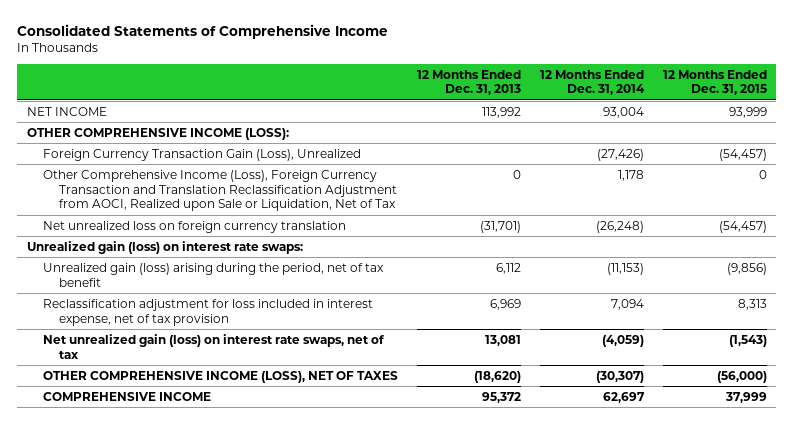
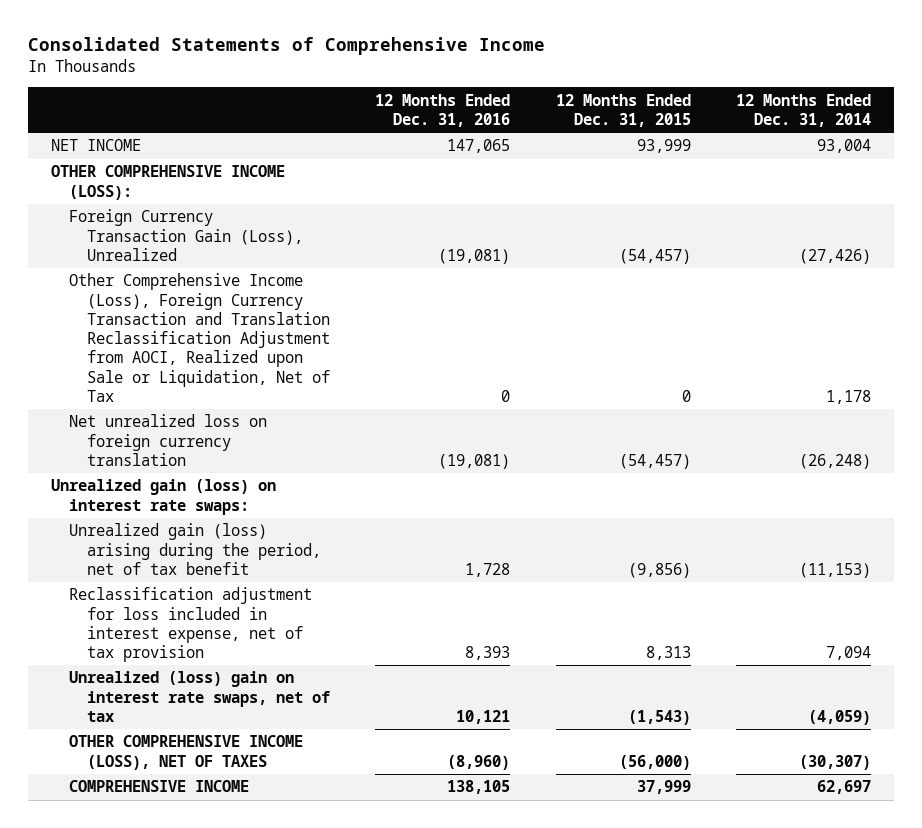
[416,69,521,96] 12 Months Ended Dec. 31, 2013 -> none
none -> [375,93,511,127] 12 Months Ended Dec. 31, 2016
[42,333,384,359] Net unrealized gain (loss) on interest rate swaps, net of tax -> [68,671,330,722] Unrealized (loss) gain on interest rate swaps, net of tax

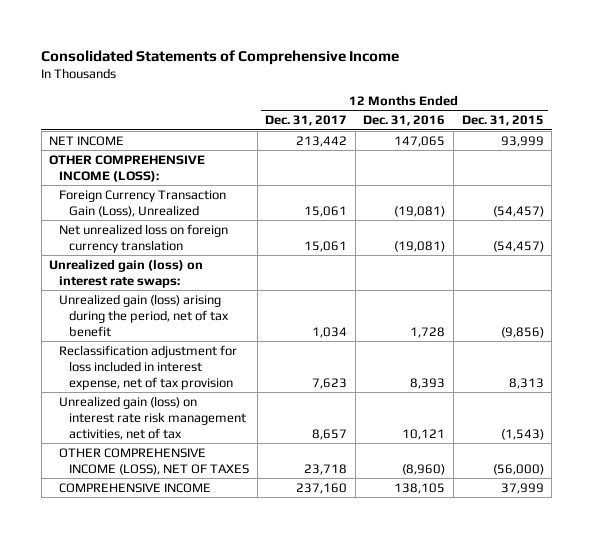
[736,93,872,127] 12 Months Ended Dec. 31, 2014 -> none
none -> [265,115,348,127] Dec. 31, 2017
[68,273,330,402] Other Comprehensive Income (Loss), Foreign Currency Transaction and Translation Reclassification Adjustment from AOCI, Realized upon Sale or Liquidation, Net of Tax -> none
[68,671,330,722] Unrealized (loss) gain on interest rate swaps, net of tax -> [59,395,247,440] Unrealized gain (loss) on interest rate risk management activities, net of tax

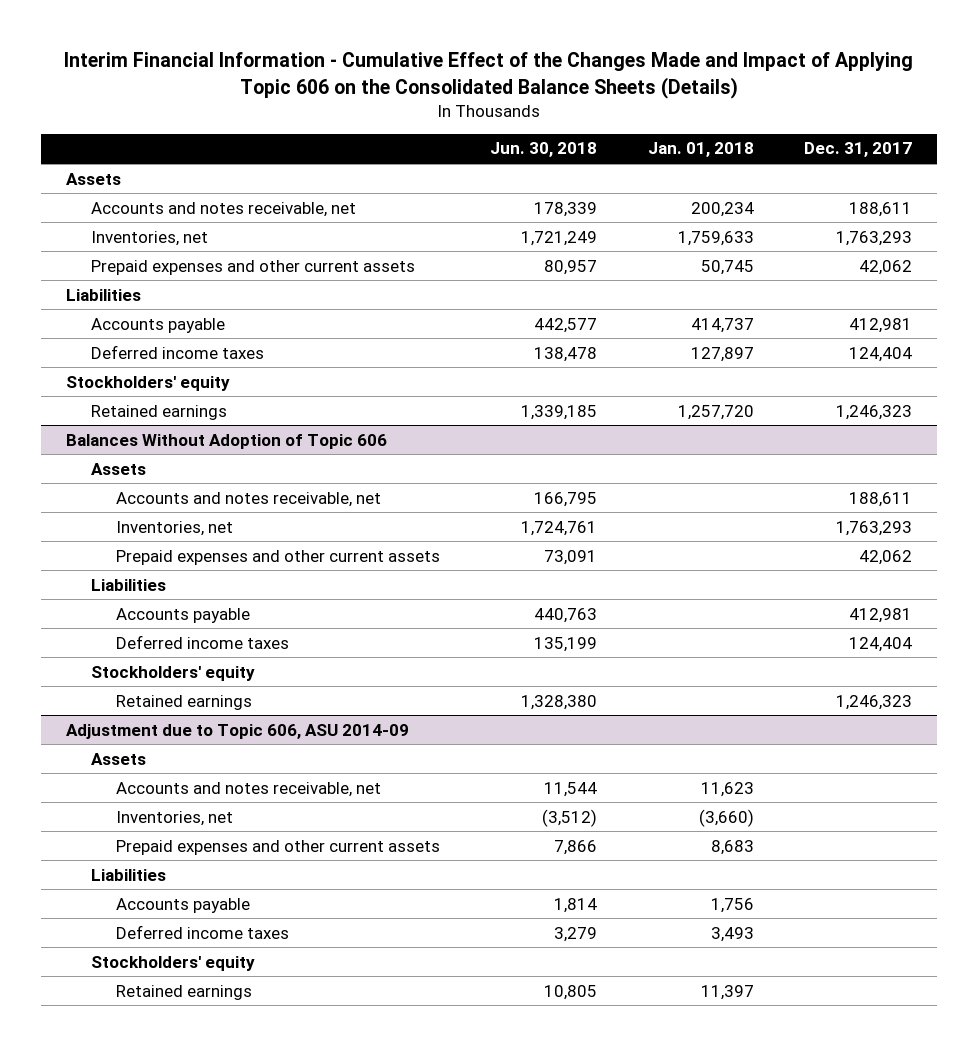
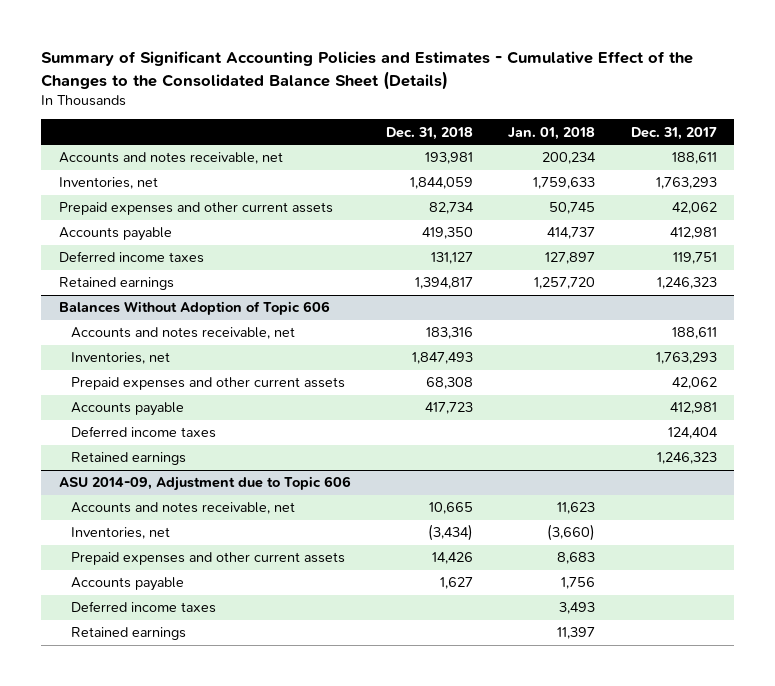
[63,52,913,99] Interim Financial Information - Cumulative Effect of the Changes Made and Impact of Applying Topic 606 on the Consolidated Balance Sheets (Details) -> [41,51,694,90] Summary of Significant Accounting Policies and Estimates - Cumulative Effect of the Changes to the Consolidated Balance Sheet (Details)
[490,142,598,158] Jun. 30, 2018 -> none
none -> [386,126,474,140] Dec. 31, 2018
[65,172,121,185] Assets -> none
[65,288,141,301] Liabilities -> none
[65,375,230,391] Stockholders' equity -> none
[848,346,912,362] 124,404 -> [672,252,717,265] 119,751
[90,462,146,475] Assets -> none
[90,578,166,591] Liabilities -> none
[90,665,255,681] Stockholders' equity -> none
[90,752,146,765] Assets -> none
[65,723,409,739] Adjustment due to Topic 606, ASU 2014-09 -> [58,476,351,492] ASU 2014-09, Adjustment due to Topic 606
[90,868,166,881] Liabilities -> none
[90,955,255,971] Stockholders' equity -> none

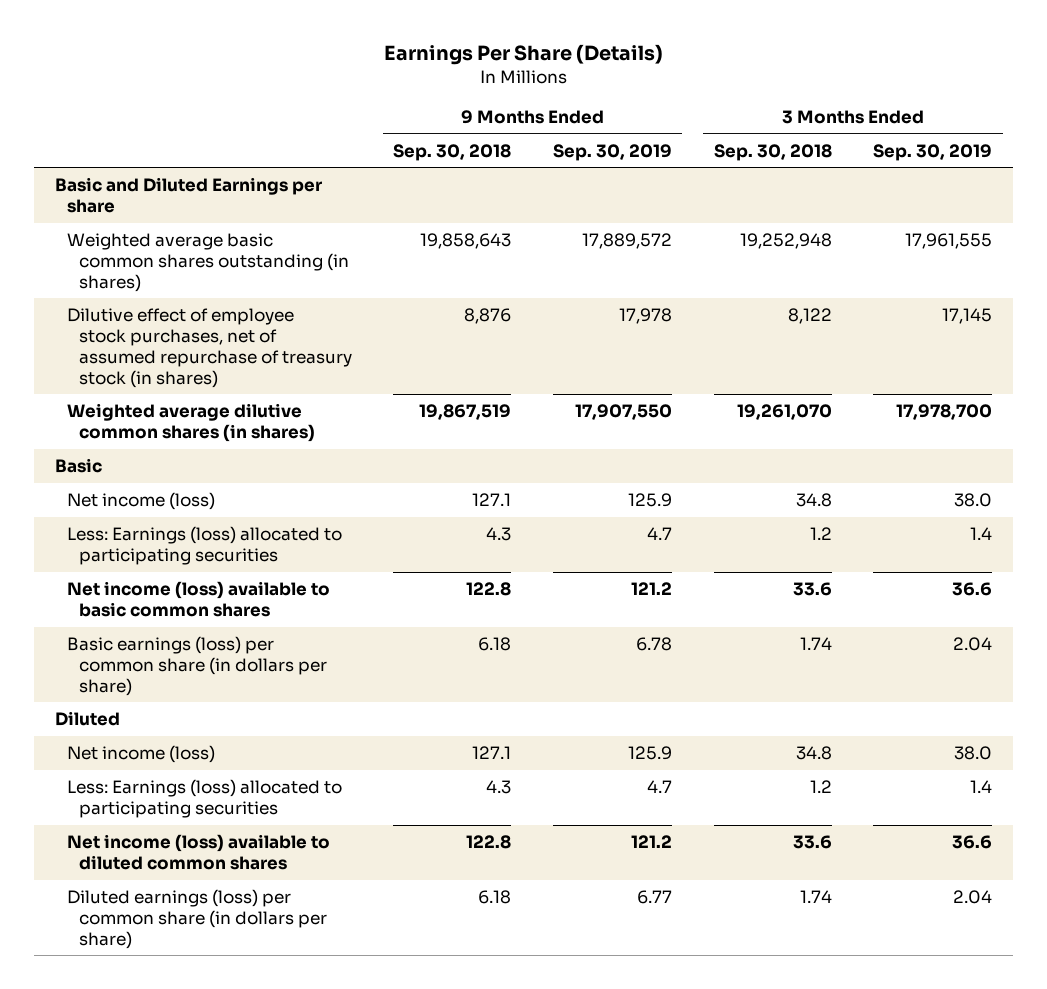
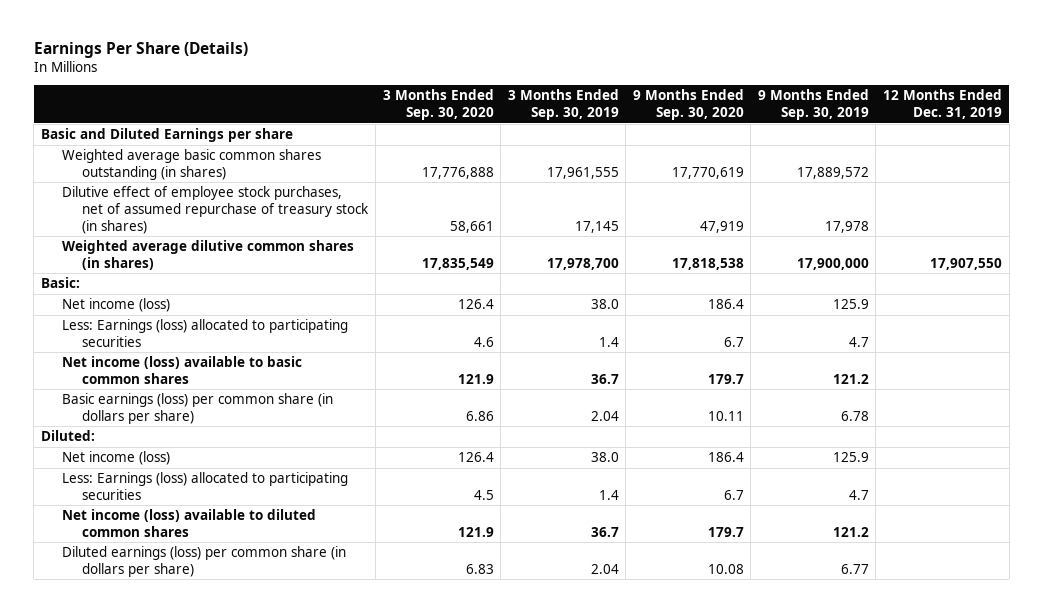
[393,143,512,161] Sep. 30, 2018 -> none
[713,143,832,161] Sep. 30, 2018 -> none
none -> [382,89,494,121] 3 Months Ended Sep. 30, 2020
none -> [632,89,744,121] 9 Months Ended Sep. 30, 2020
none -> [882,89,1002,120] 12 Months Ended Dec. 31, 2019
[575,403,673,420] 17,907,550 -> [796,257,869,270] 17,900,000
[54,457,102,473] Basic -> [40,277,80,289] Basic:
[952,581,993,596] 36.6 -> [590,373,619,384] 36.7
[54,710,120,726] Diluted -> [40,430,95,442] Diluted:
[952,834,993,849] 36.6 -> [590,526,619,537] 36.7

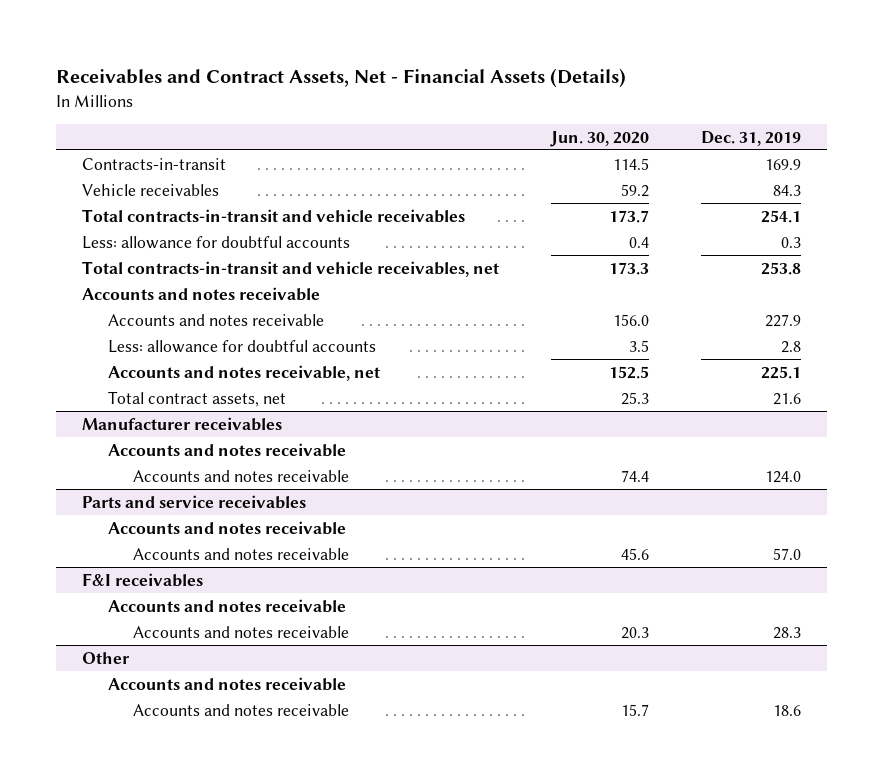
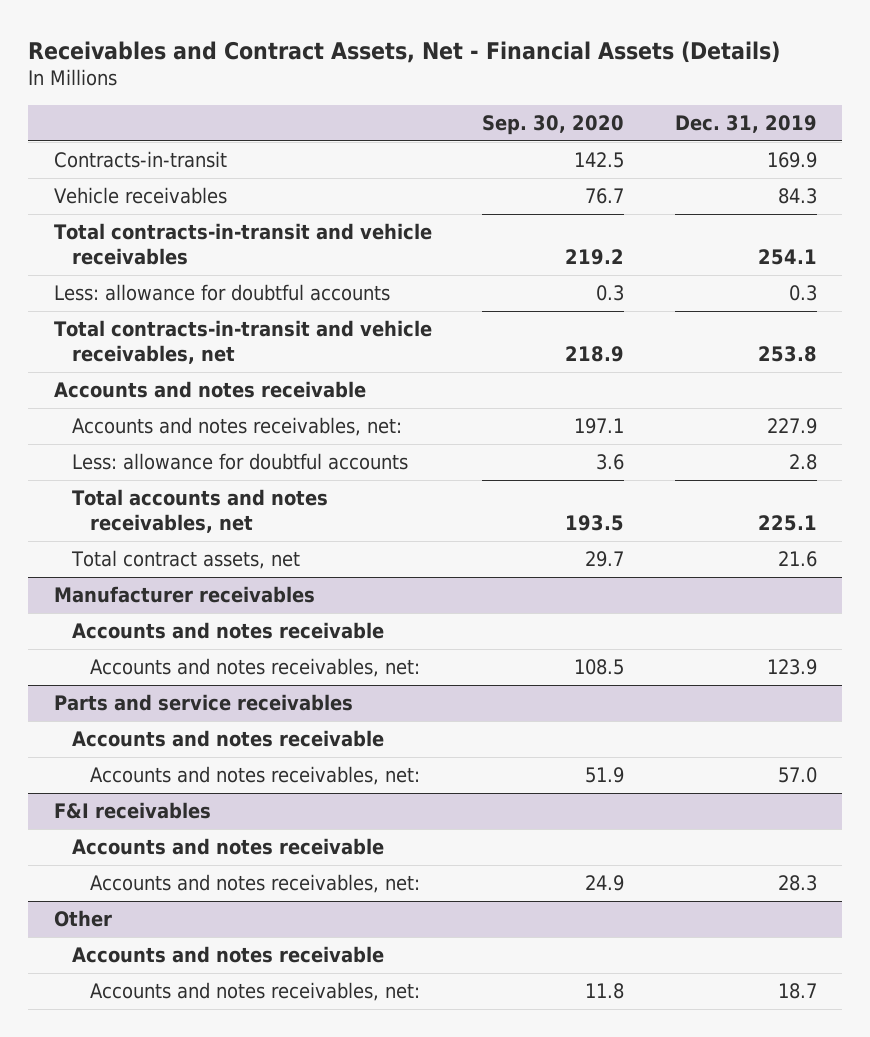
[549,130,649,147] Jun. 30, 2020 -> none
none -> [482,114,625,135] Sep. 30, 2020
[107,313,324,326] Accounts and notes receivable -> [72,416,403,436] Accounts and notes receivables, net:
[107,364,380,381] Accounts and notes receivable, net -> [72,488,329,533] Total accounts and notes receivables, net
[133,469,350,482] Accounts and notes receivable -> [90,657,421,677] Accounts and notes receivables, net:
[765,470,802,483] 124.0 -> [766,658,817,675] 123.9
[133,547,350,560] Accounts and notes receivable -> [90,765,421,785] Accounts and notes receivables, net:
[133,625,350,638] Accounts and notes receivable -> [90,873,421,893] Accounts and notes receivables, net:
[133,703,350,716] Accounts and notes receivable -> [90,981,421,1001] Accounts and notes receivables, net:
[773,704,802,716] 18.6 -> [777,982,817,999] 18.7

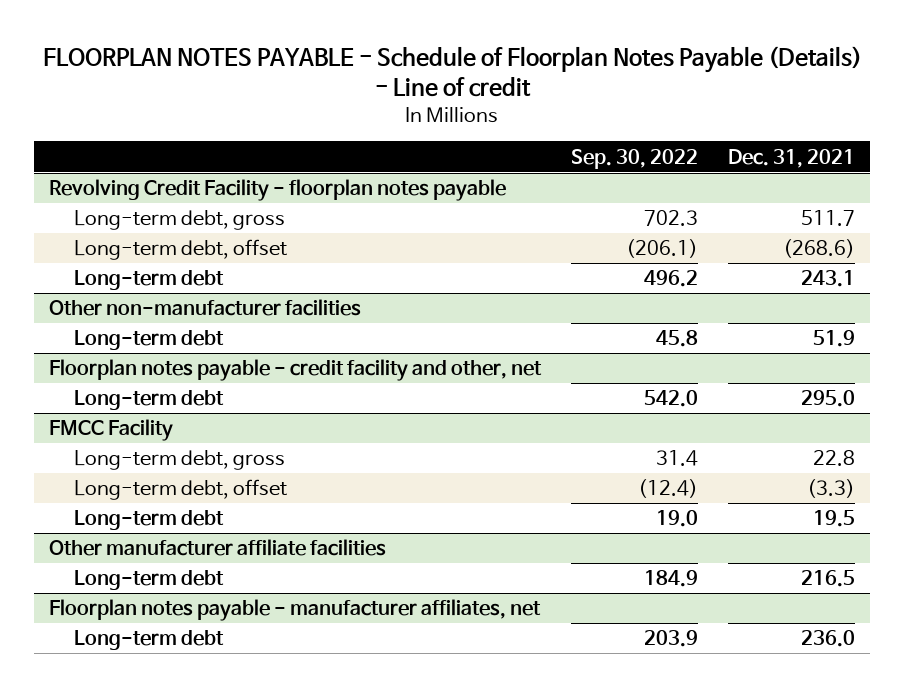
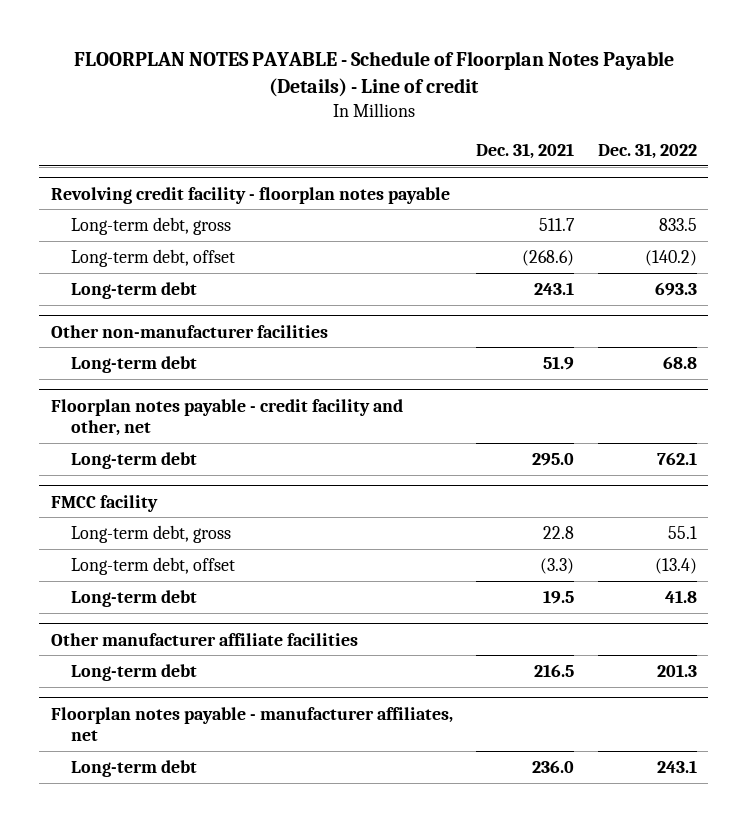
[571,148,699,169] Sep. 30, 2022 -> none
none -> [597,142,697,159] Dec. 31, 2022
[49,179,507,202] Revolving Credit Facility - floorplan notes payable -> [50,186,450,204] Revolving credit facility - floorplan notes payable
[49,419,174,442] FMCC Facility -> [50,494,158,512] FMCC facility

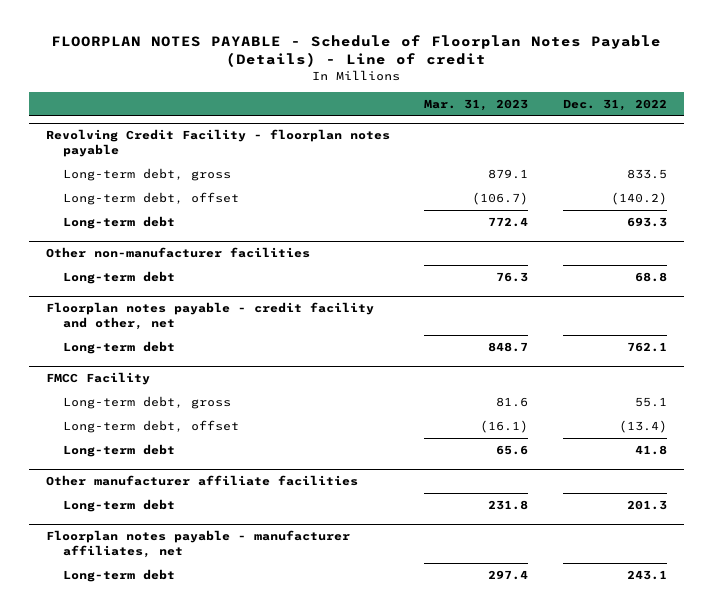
[476,142,575,159] Dec. 31, 2021 -> none
none -> [424,98,529,111] Mar. 31, 2023
[50,186,450,204] Revolving credit facility - floorplan notes payable -> [45,129,390,157] Revolving Credit Facility - floorplan notes payable
[50,494,158,512] FMCC facility -> [45,372,150,386] FMCC Facility

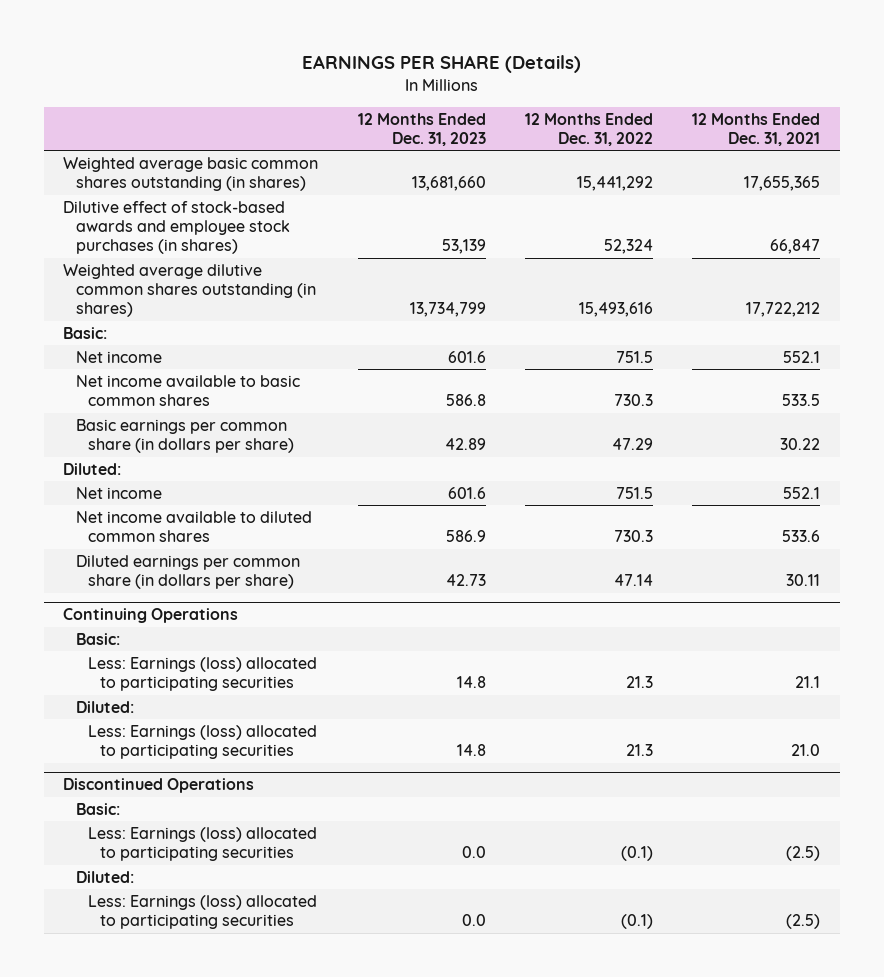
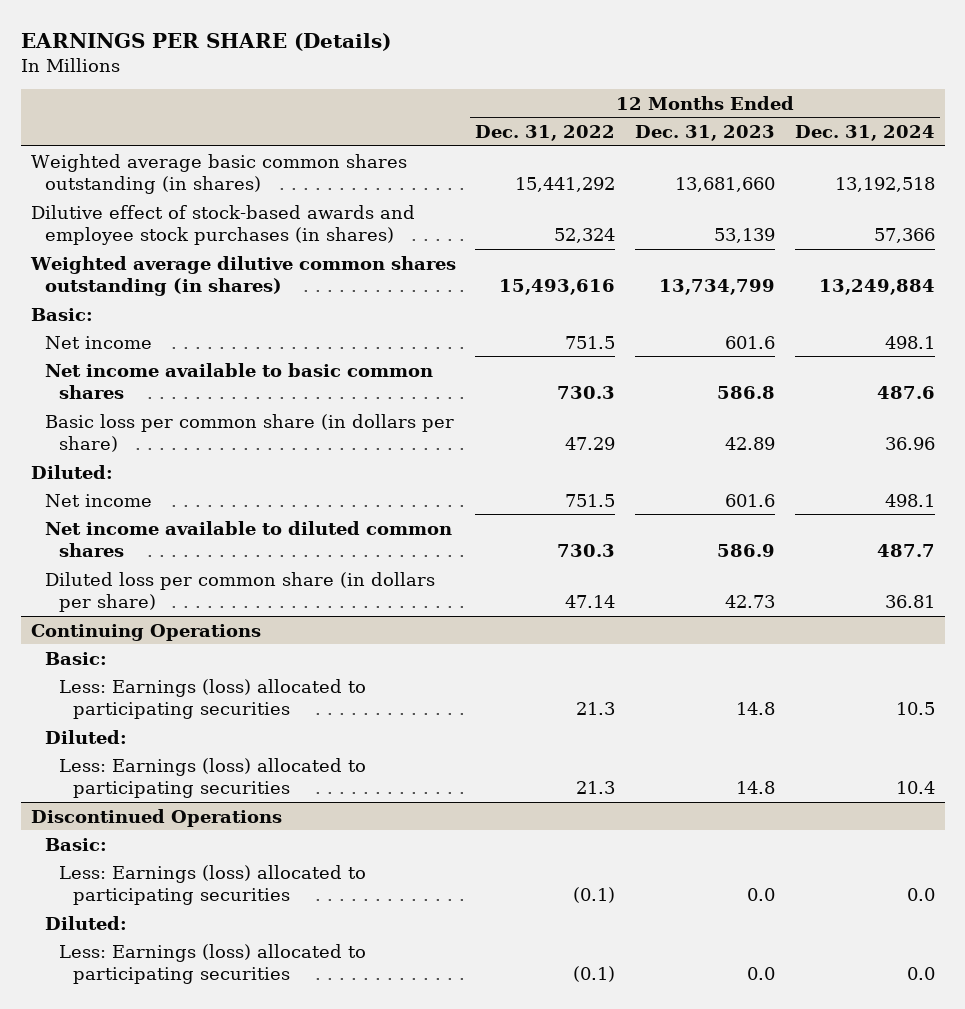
[692,112,821,146] 12 Months Ended Dec. 31, 2021 -> none
none -> [794,124,935,141] Dec. 31, 2024
[75,418,294,454] Basic earnings per common share (in dollars per share) -> [44,413,454,453] Basic loss per common share (in dollars per share)
[75,554,300,590] Diluted earnings per common share (in dollars per share) -> [44,571,435,613] Diluted loss per common share (in dollars per share)

